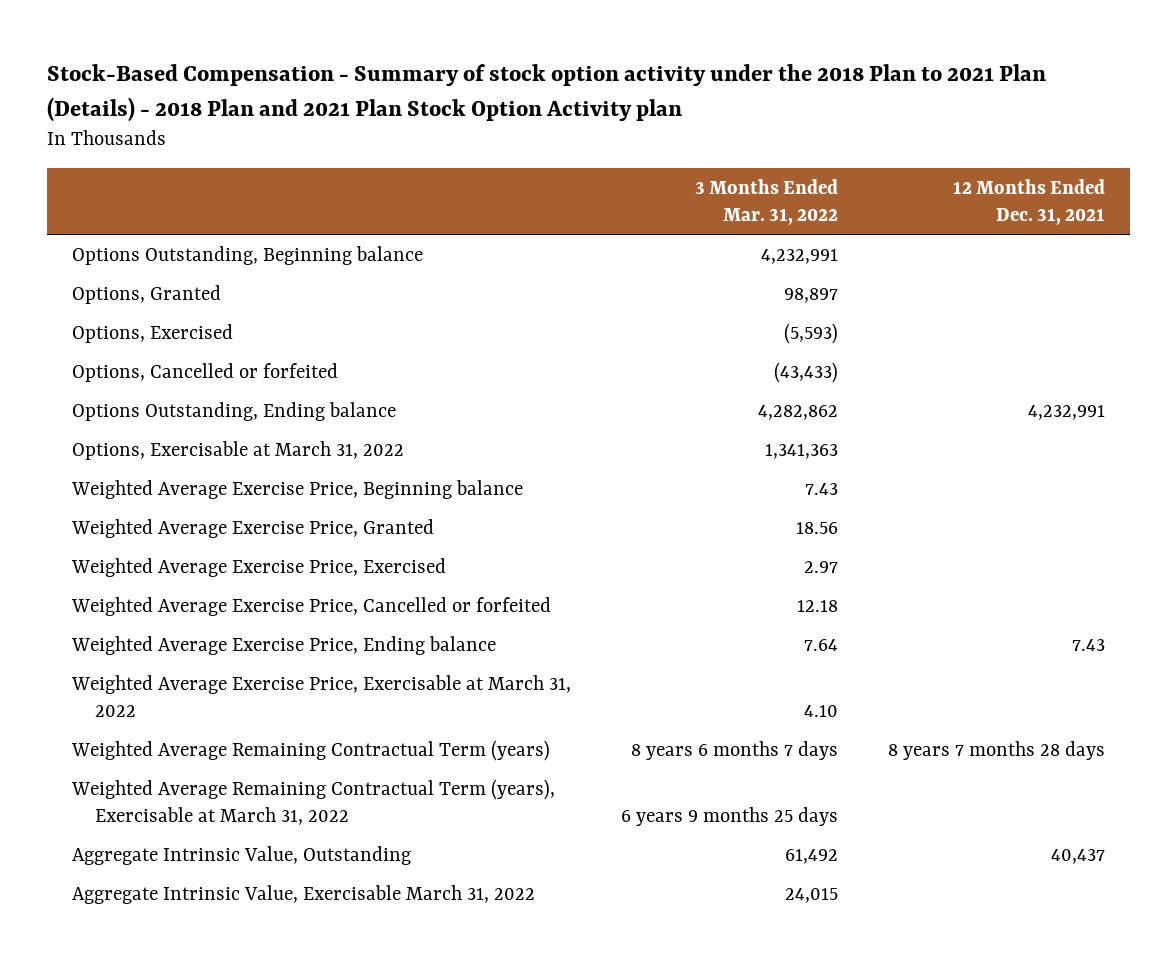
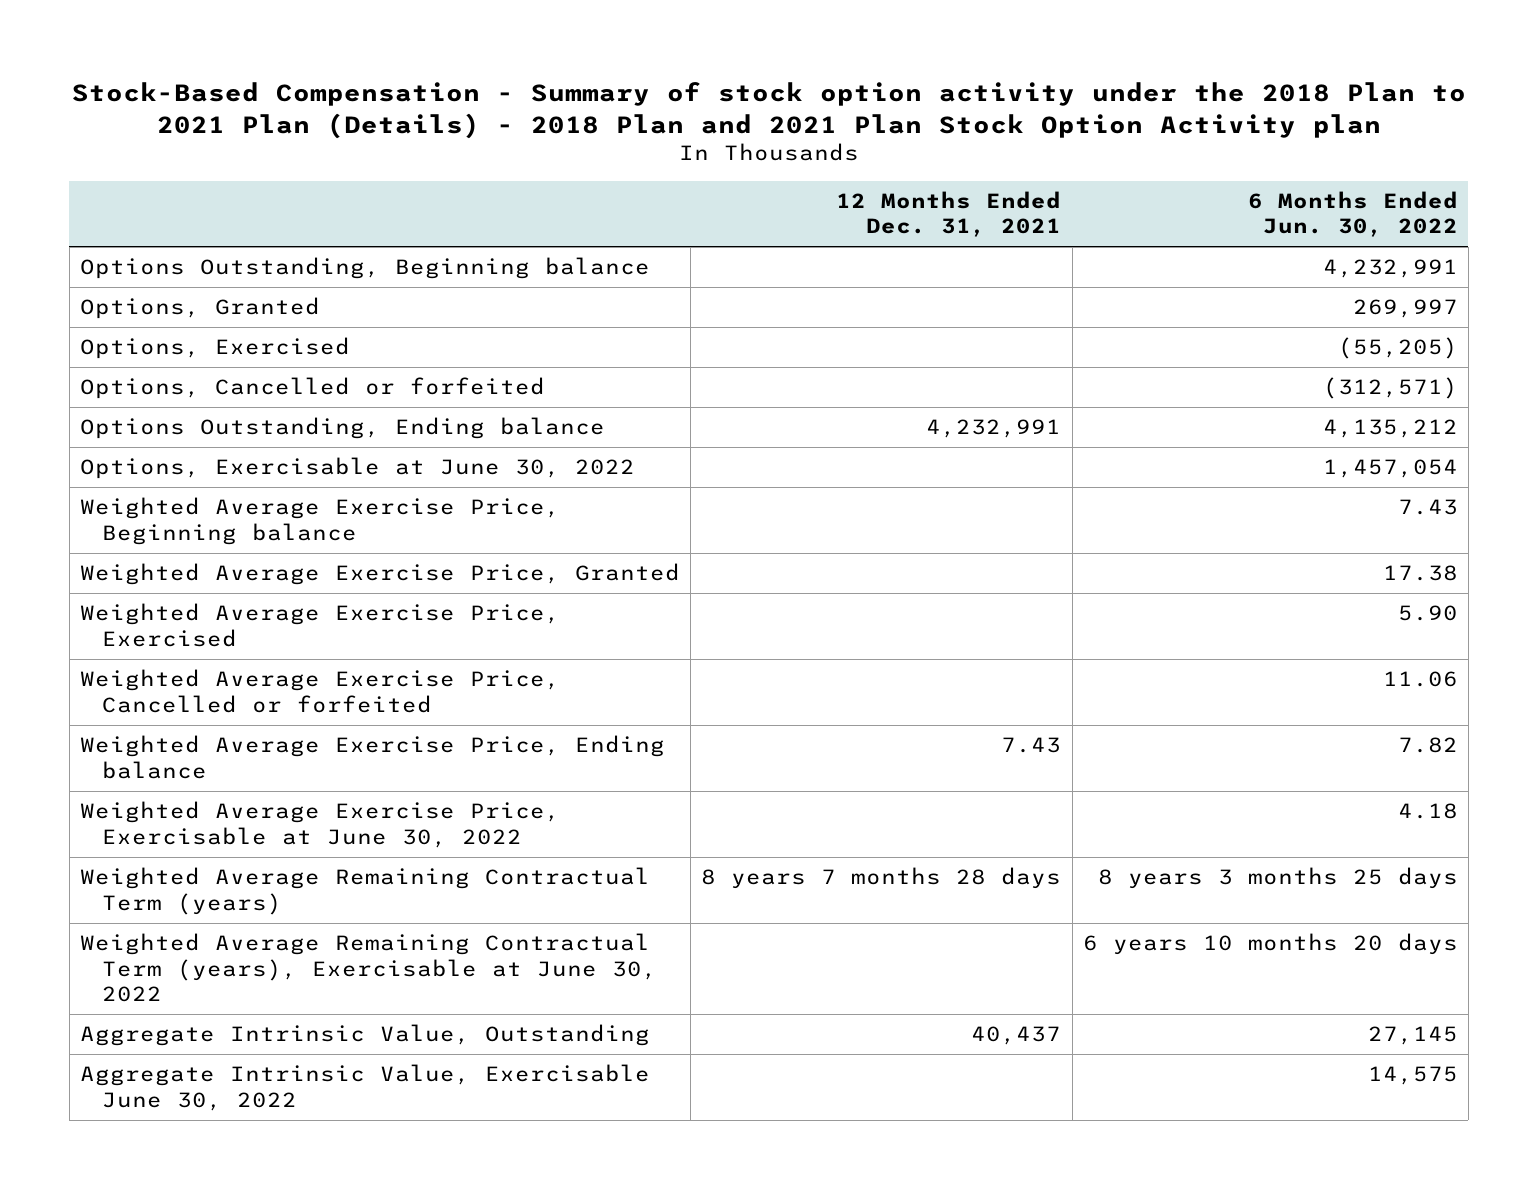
[694,178,838,225] 3 Months Ended Mar. 31, 2022 -> none
none -> [1247,190,1458,238] 6 Months Ended Jun. 30, 2022
[71,440,404,460] Options, Exercisable at March 31, 2022 -> [80,457,636,480] Options, Exercisable at June 30, 2022
[70,674,571,718] Weighted Average Exercise Price, Exercisable at March 31, 2022 -> [80,801,561,848] Weighted Average Exercise Price, Exercisable at June 30, 2022
[70,778,555,826] Weighted Average Remaining Contractual Term (years), Exercisable at March 31, 2022 -> [80,933,658,1003] Weighted Average Remaining Contractual Term (years), Exercisable at June 30, 2022
[71,884,535,904] Aggregate Intrinsic Value, Exercisable March 31, 2022 -> [80,1064,651,1111] Aggregate Intrinsic Value, Exercisable June 30, 2022

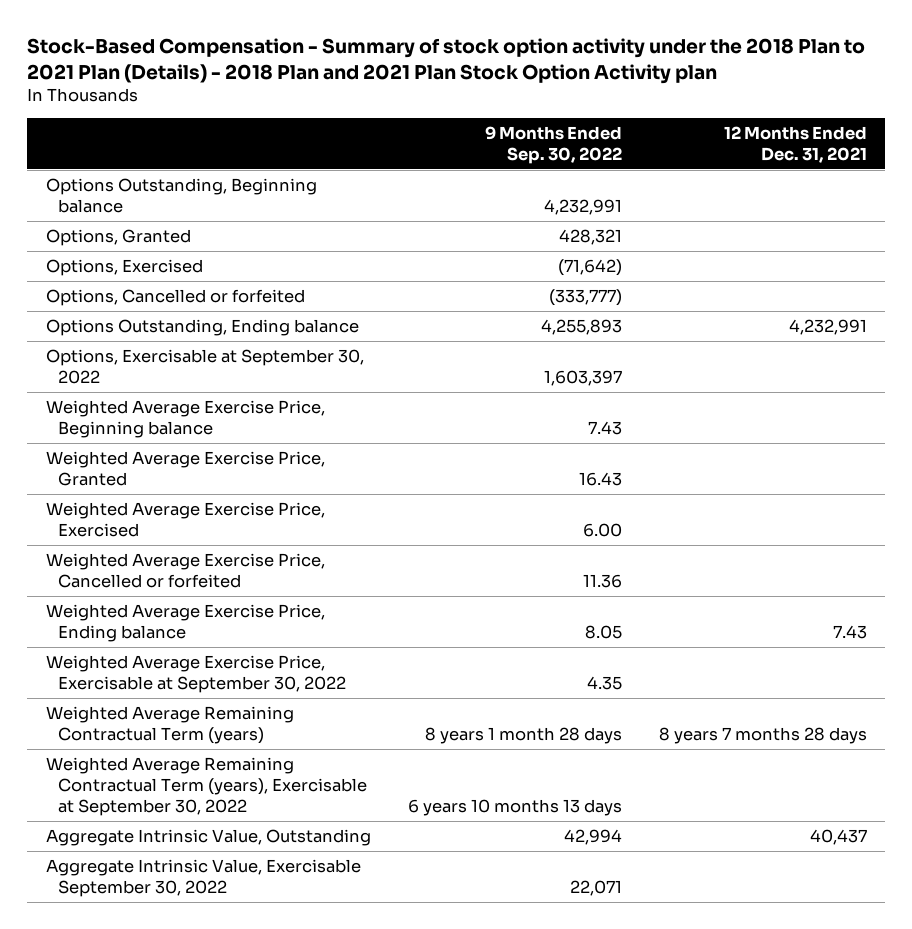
[1247,190,1458,238] 6 Months Ended Jun. 30, 2022 -> none
none -> [484,125,622,164] 9 Months Ended Sep. 30, 2022
[80,457,636,480] Options, Exercisable at June 30, 2022 -> [45,348,364,384] Options, Exercisable at September 30, 2022
[80,801,561,848] Weighted Average Exercise Price, Exercisable at June 30, 2022 -> [45,654,347,693] Weighted Average Exercise Price, Exercisable at September 30, 2022
[80,933,658,1003] Weighted Average Remaining Contractual Term (years), Exercisable at June 30, 2022 -> [45,756,368,816] Weighted Average Remaining Contractual Term (years), Exercisable at September 30, 2022
[80,1064,651,1111] Aggregate Intrinsic Value, Exercisable June 30, 2022 -> [45,858,361,897] Aggregate Intrinsic Value, Exercisable September 30, 2022

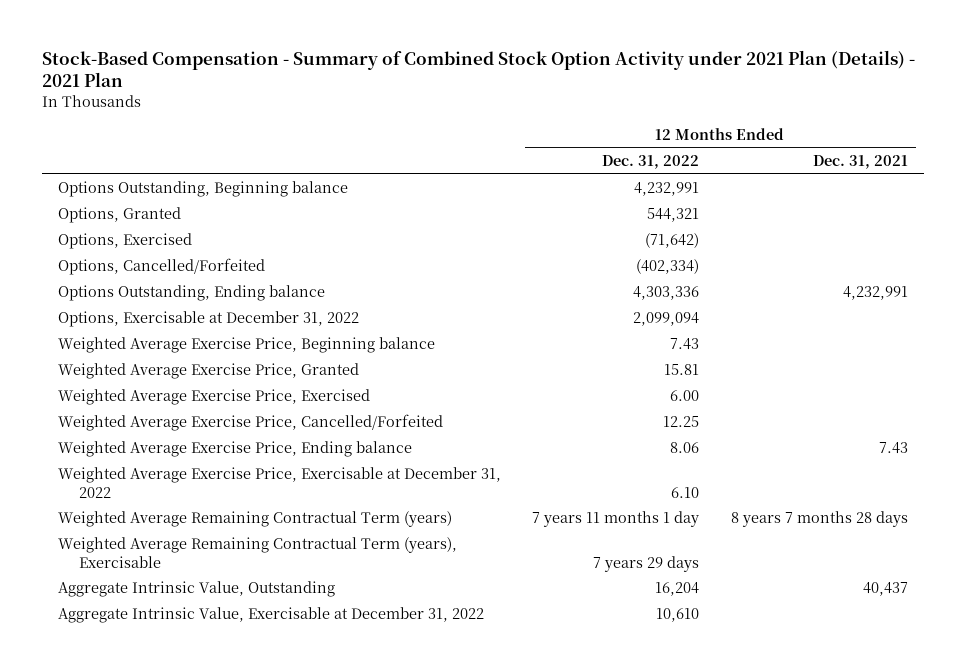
[27,37,866,84] Stock-Based Compensation - Summary of stock option activity under the 2018 Plan to 2021 Plan (Details) - 2018 Plan and 2021 Plan Stock Option Activity plan -> [41,49,915,88] Stock-Based Compensation - Summary of Combined Stock Option Activity under 2021 Plan (Details) - 2021 Plan
[484,125,622,164] 9 Months Ended Sep. 30, 2022 -> none
none -> [602,155,700,170] Dec. 31, 2022
[45,288,305,306] Options, Cancelled or forfeited -> [57,258,265,276] Options, Cancelled/Forfeited
[45,348,364,384] Options, Exercisable at September 30, 2022 -> [57,311,359,328] Options, Exercisable at December 31, 2022
[45,552,325,588] Weighted Average Exercise Price, Cancelled or forfeited -> [57,414,443,432] Weighted Average Exercise Price, Cancelled/Forfeited
[45,654,347,693] Weighted Average Exercise Price, Exercisable at September 30, 2022 -> [57,467,501,498] Weighted Average Exercise Price, Exercisable at December 31, 2022
[45,756,368,816] Weighted Average Remaining Contractual Term (years), Exercisable at September 30, 2022 -> [57,537,457,568] Weighted Average Remaining Contractual Term (years), Exercisable
[45,858,361,897] Aggregate Intrinsic Value, Exercisable September 30, 2022 -> [57,607,484,624] Aggregate Intrinsic Value, Exercisable at December 31, 2022

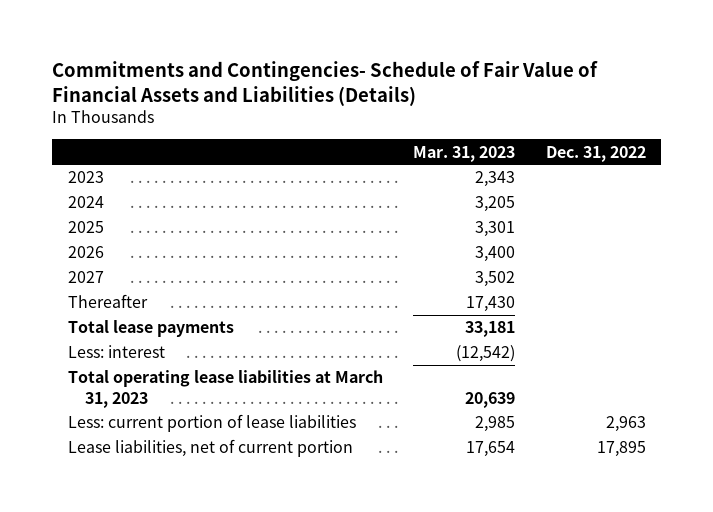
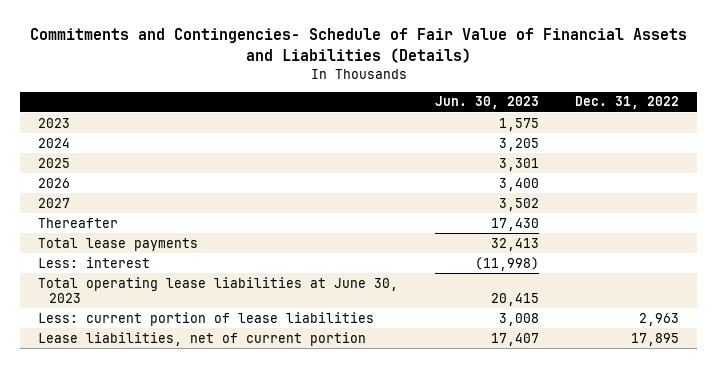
[413,145,516,162] Mar. 31, 2023 -> none
none -> [434,96,539,110] Jun. 30, 2023
[67,370,383,408] Total operating lease liabilities at March 31, 2023 -> [38,276,399,303] Total operating lease liabilities at June 30, 2023

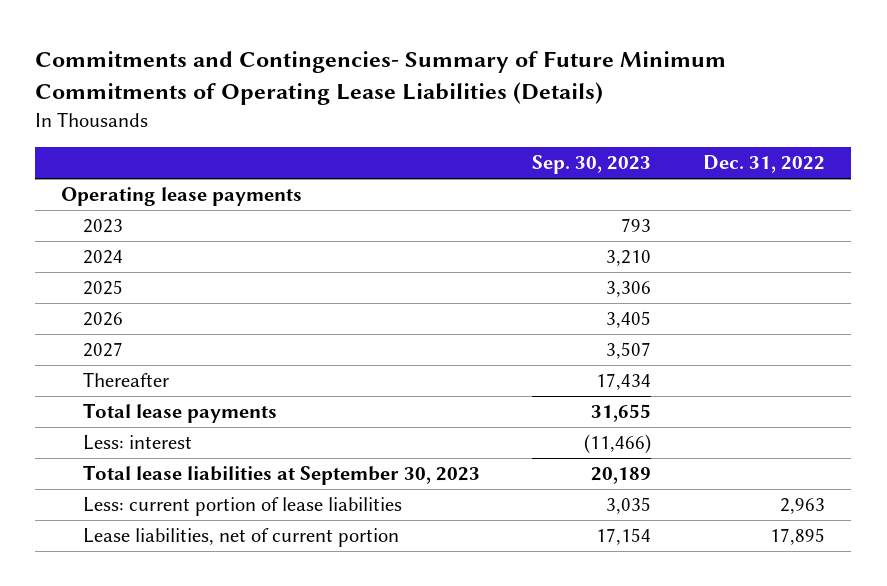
[29,28,687,63] Commitments and Contingencies- Schedule of Fair Value of Financial Assets and Liabilities (Details) -> [35,51,727,105] Commitments and Contingencies- Summary of Future Minimum Commitments of Operating Lease Liabilities (Details)
[434,96,539,110] Jun. 30, 2023 -> none
none -> [532,155,652,175] Sep. 30, 2023
none -> [61,187,303,207] Operating lease payments
[38,276,399,303] Total operating lease liabilities at June 30, 2023 -> [83,465,481,486] Total lease liabilities at September 30, 2023

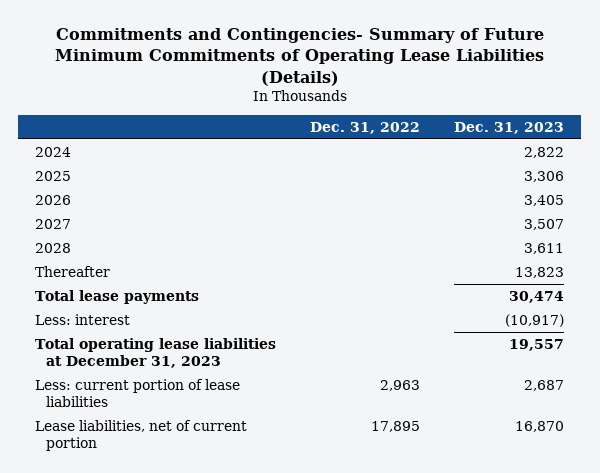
[532,155,652,175] Sep. 30, 2023 -> none
none -> [454,121,565,134] Dec. 31, 2023
[61,187,303,207] Operating lease payments -> none
[83,219,124,234] 2023 -> none
none -> [35,242,72,253] 2028
[83,465,481,486] Total lease liabilities at September 30, 2023 -> [35,337,277,369] Total operating lease liabilities at December 31, 2023

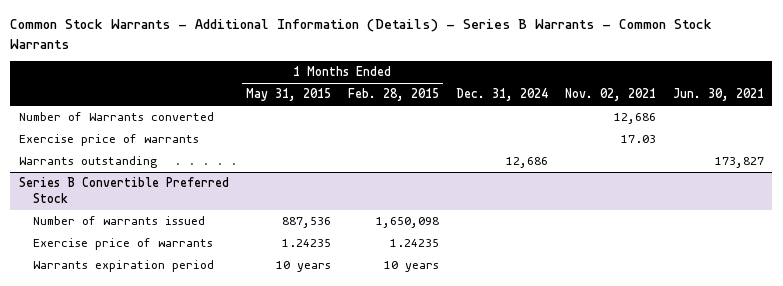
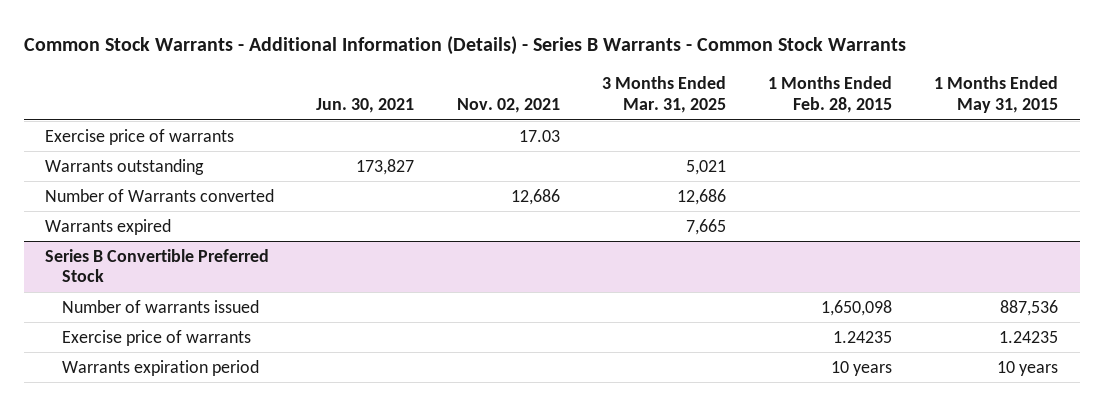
[455,88,548,102] Dec. 31, 2024 -> none
none -> [601,76,726,113] 3 Months Ended Mar. 31, 2025
[18,112,214,122] Number of Warrants converted -> [45,188,275,202] Number of Warrants converted
none -> [45,218,172,235] Warrants expired

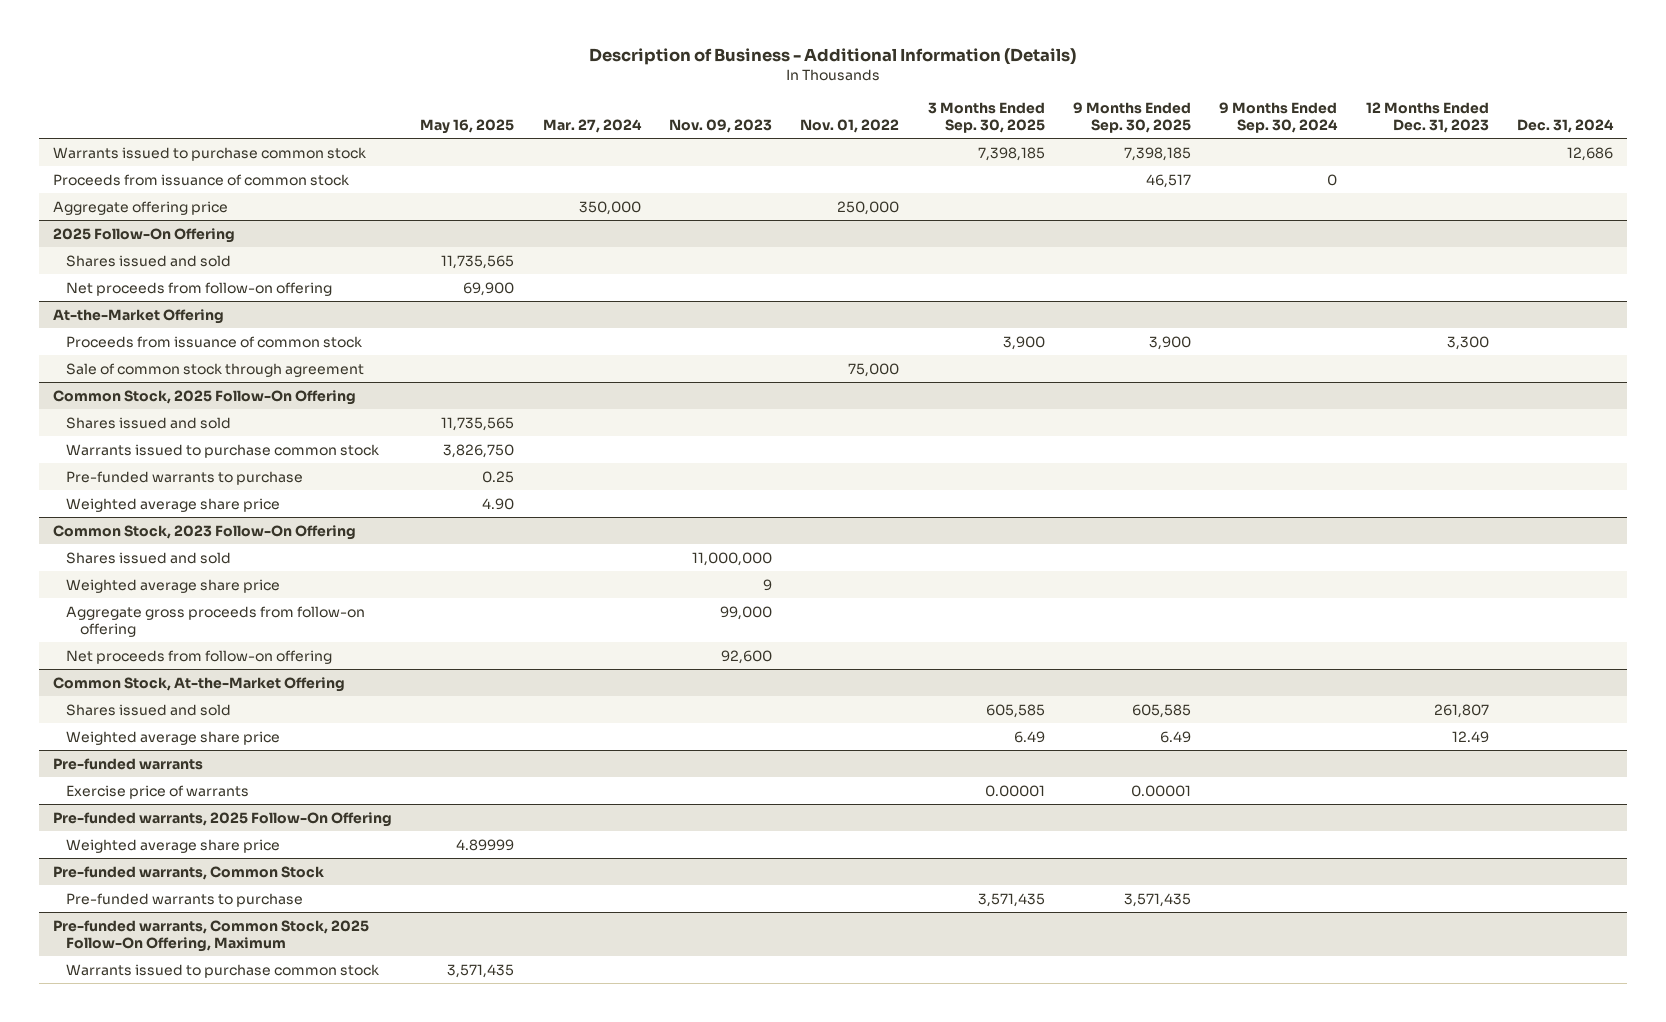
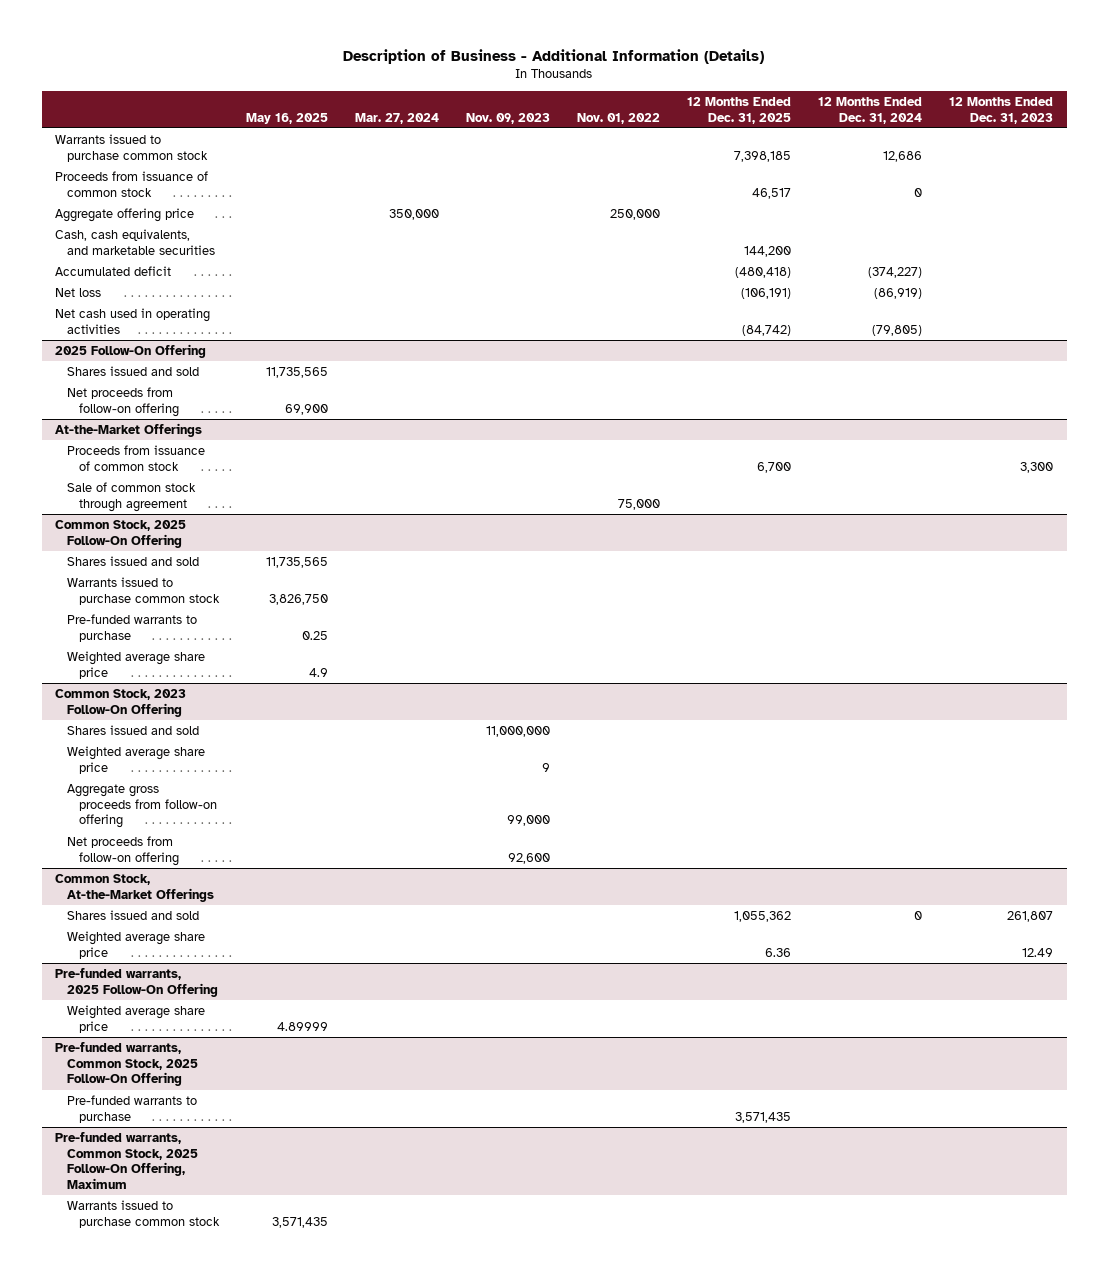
[927,101,1045,133] 3 Months Ended Sep. 30, 2025 -> none
[1072,101,1191,133] 9 Months Ended Sep. 30, 2025 -> none
[1219,101,1339,133] 9 Months Ended Sep. 30, 2024 -> none
[1516,118,1614,133] Dec. 31, 2024 -> none
none -> [687,96,792,124] 12 Months Ended Dec. 31, 2025
none -> [818,96,923,124] 12 Months Ended Dec. 31, 2024
none -> [55,228,215,255] Cash, cash equivalents, and marketable securities
none -> [55,265,172,276] Accumulated deficit
none -> [55,287,102,297] Net loss
none -> [55,307,211,334] Net cash used in operating activities
[52,308,224,324] At-the-Market Offering -> [55,422,203,437] At-the-Market Offerings
[482,497,515,510] 4.90 -> [308,667,328,677] 4.9
[52,676,345,692] Common Stock, At-the-Market Offering -> [55,873,214,902] Common Stock, At-the-Market Offerings
[52,757,203,770] Pre-funded warrants -> none
[66,784,250,799] Exercise price of warrants -> none
[52,865,324,880] Pre-funded warrants, Common Stock -> [55,1041,198,1087] Pre-funded warrants, Common Stock, 2025 Follow-On Offering

